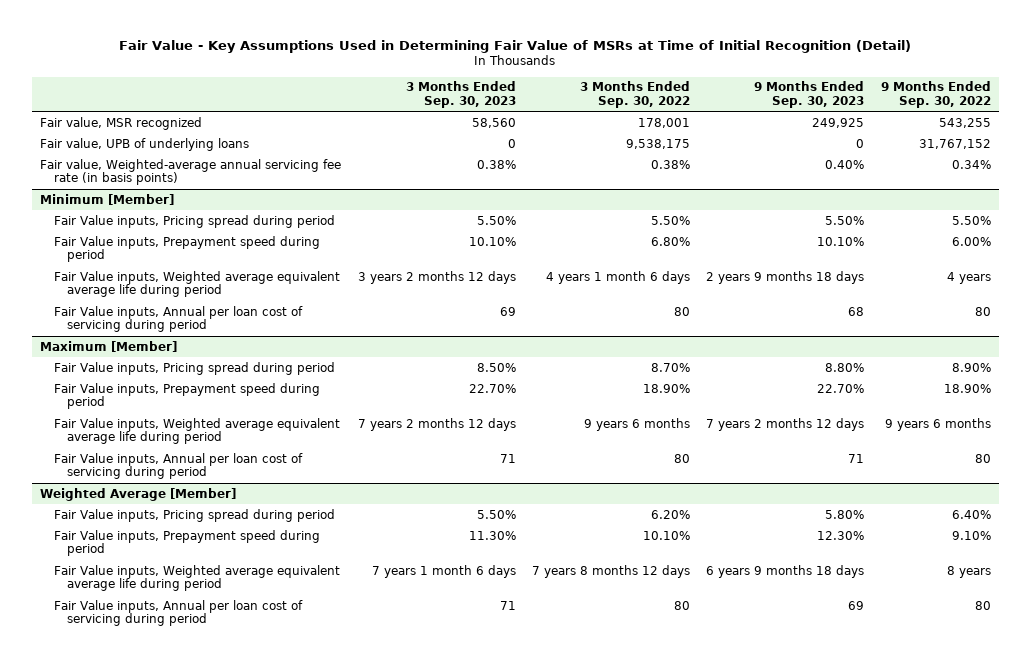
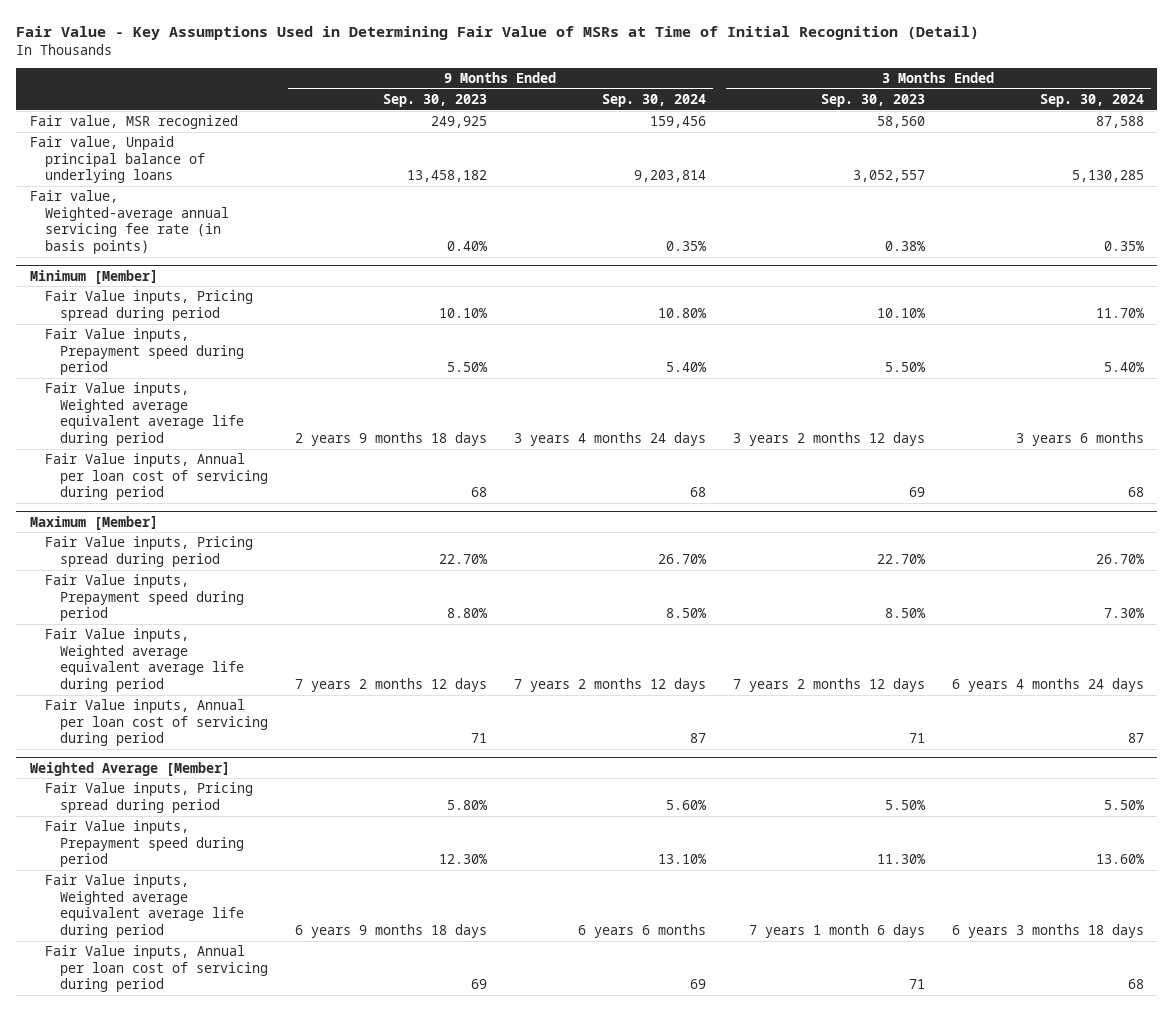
[579,81,690,108] 3 Months Ended Sep. 30, 2022 -> none
[880,81,991,108] 9 Months Ended Sep. 30, 2022 -> none
none -> [601,94,706,108] Sep. 30, 2024
none -> [1039,94,1144,108] Sep. 30, 2024
[40,137,250,151] Fair value, UPB of underlying loans -> [29,136,205,184] Fair value, Unpaid principal balance of underlying loans
[507,138,516,148] 0 -> [852,170,925,183] 3,052,557
[856,138,865,148] 0 -> [406,170,487,183] 13,458,182
[476,215,516,225] 5.50% -> [876,307,926,318] 10.10%
[825,215,865,225] 5.50% -> [438,307,488,318] 10.10%
[468,236,516,246] 10.10% -> [884,362,926,373] 5.50%
[817,236,865,246] 10.10% -> [446,362,488,373] 5.50%
[476,362,516,372] 8.50% -> [876,553,926,564] 22.70%
[825,362,865,372] 8.80% -> [438,553,488,564] 22.70%
[468,383,516,393] 22.70% -> [884,608,926,619] 8.50%
[817,383,865,393] 22.70% -> [446,608,488,619] 8.80%

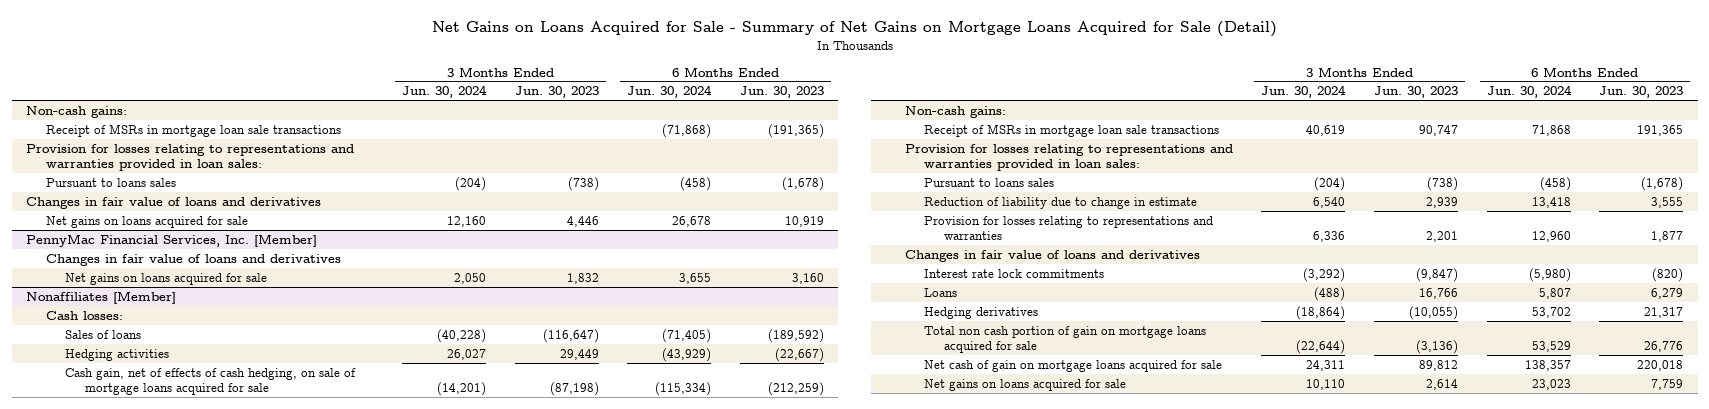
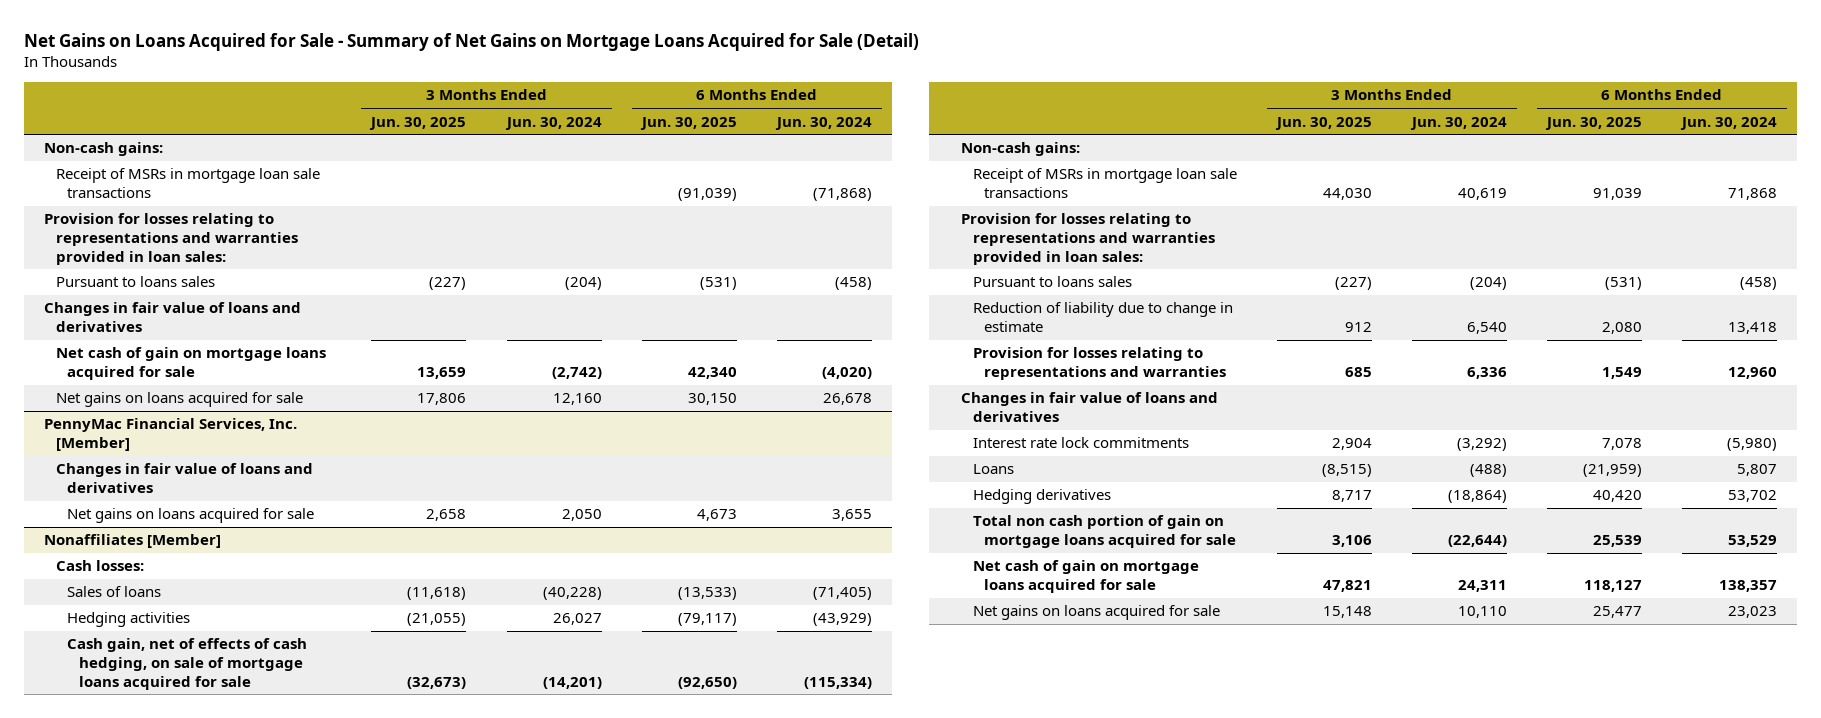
[514,86,599,99] Jun. 30, 2023 -> none
[740,86,825,99] Jun. 30, 2023 -> none
none -> [369,116,467,130] Jun. 30, 2025
none -> [639,116,737,130] Jun. 30, 2025
none -> [55,347,326,381] Net cash of gain on mortgage loans acquired for sale

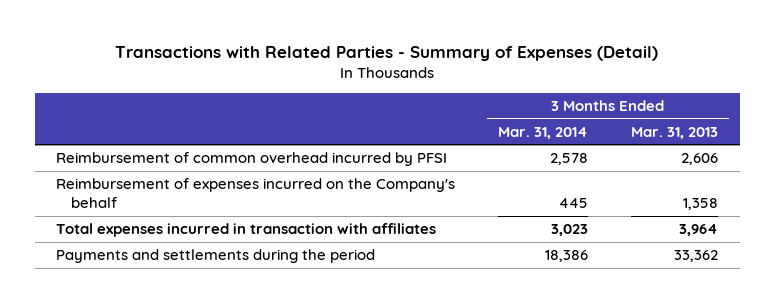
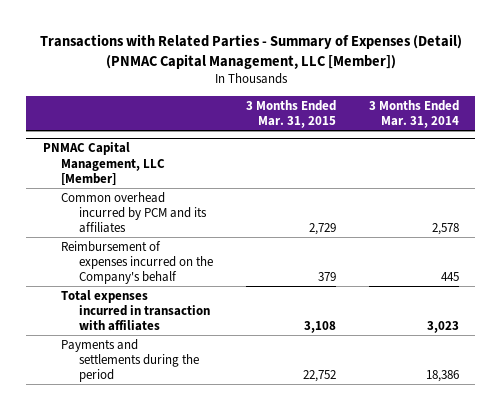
[115,45,659,61] Transactions with Related Parties - Summary of Expenses (Detail) -> [39,34,462,70] Transactions with Related Parties - Summary of Expenses (Detail) (PNMAC Capital Management, LLC [Member])
[631,126,719,139] Mar. 31, 2013 -> none
none -> [246,99,337,129] 3 Months Ended Mar. 31, 2015
none -> [42,142,166,185] PNMAC Capital Management, LLC [Member]
[56,152,448,167] Reimbursement of common overhead incurred by PFSI -> [61,191,208,234] Common overhead incurred by PCM and its affiliates

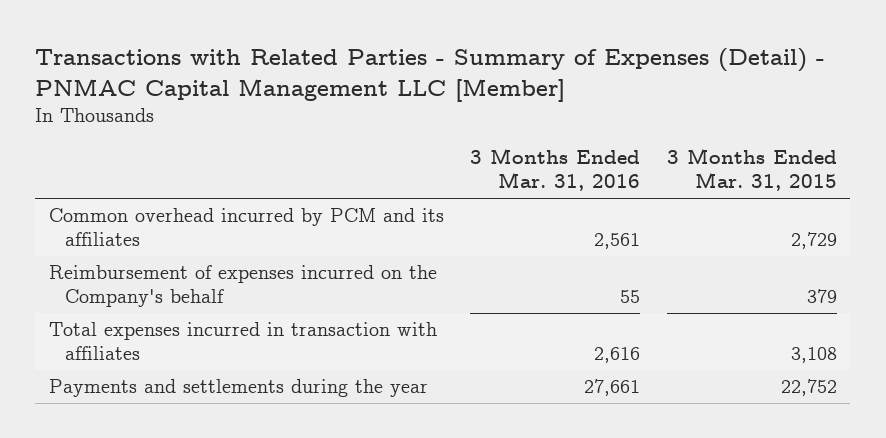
[39,34,462,70] Transactions with Related Parties - Summary of Expenses (Detail) (PNMAC Capital Management, LLC [Member]) -> [35,48,826,102] Transactions with Related Parties - Summary of Expenses (Detail) - PNMAC Capital Management LLC [Member]
[368,99,459,129] 3 Months Ended Mar. 31, 2014 -> none
none -> [470,148,641,192] 3 Months Ended Mar. 31, 2016
[42,142,166,185] PNMAC Capital Management, LLC [Member] -> none
[61,338,200,383] Payments and settlements during the period -> [48,379,428,398] Payments and settlements during the year

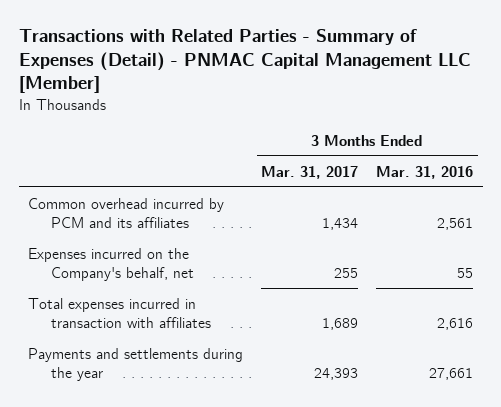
[667,148,838,192] 3 Months Ended Mar. 31, 2015 -> none
none -> [261,165,359,179] Mar. 31, 2017
[48,265,437,308] Reimbursement of expenses incurred on the Company's behalf -> [27,247,195,281] Expenses incurred on the Company's behalf, net

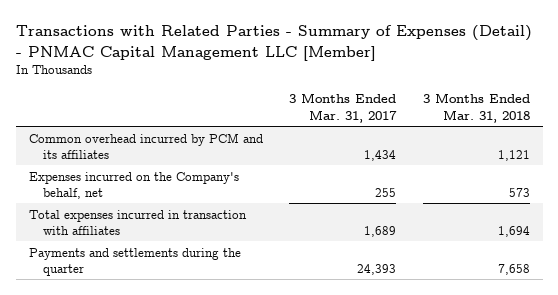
[376,165,474,179] Mar. 31, 2016 -> none
none -> [422,93,530,123] 3 Months Ended Mar. 31, 2018
[27,347,243,381] Payments and settlements during the year -> [28,247,241,276] Payments and settlements during the quarter

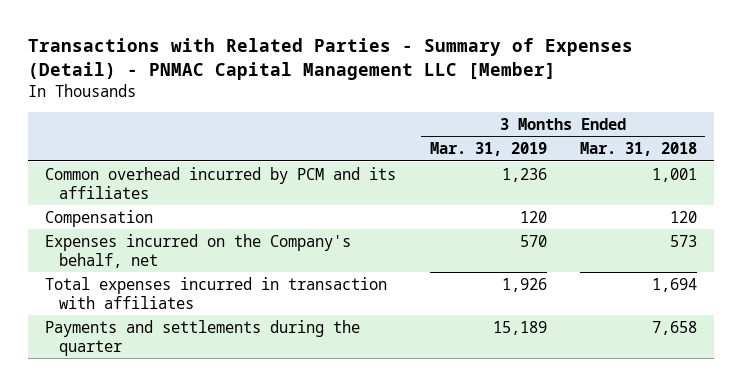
[289,93,398,123] 3 Months Ended Mar. 31, 2017 -> none
none -> [429,142,547,157] Mar. 31, 2019
[497,149,530,161] 1,121 -> [651,167,697,182] 1,001
none -> [45,209,154,227] Compensation

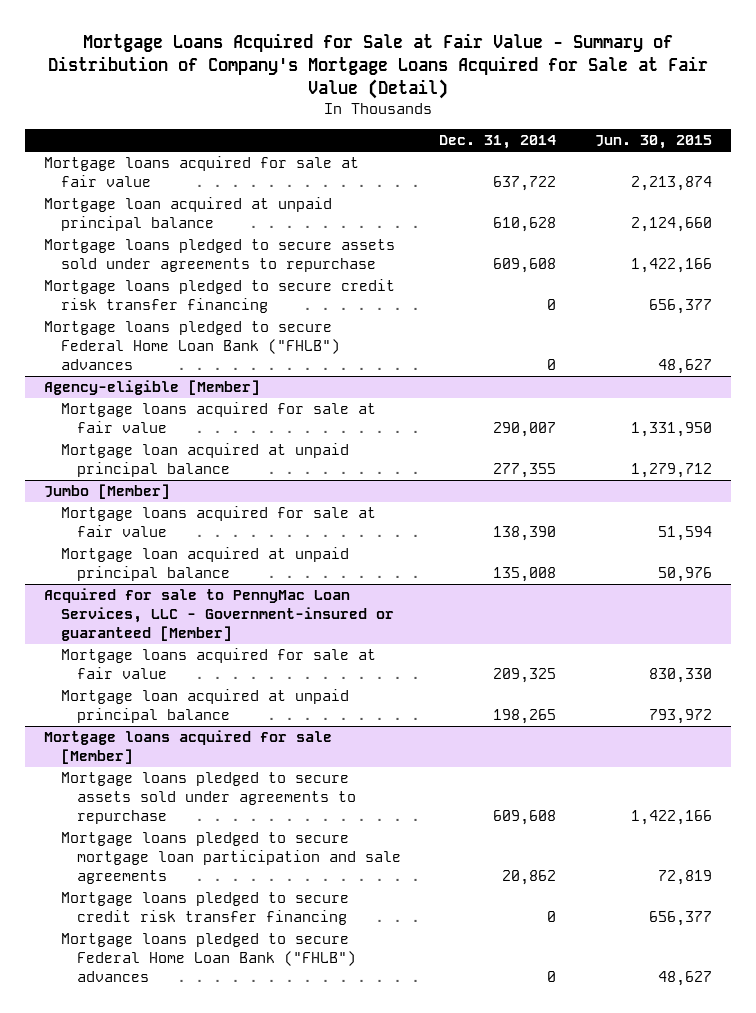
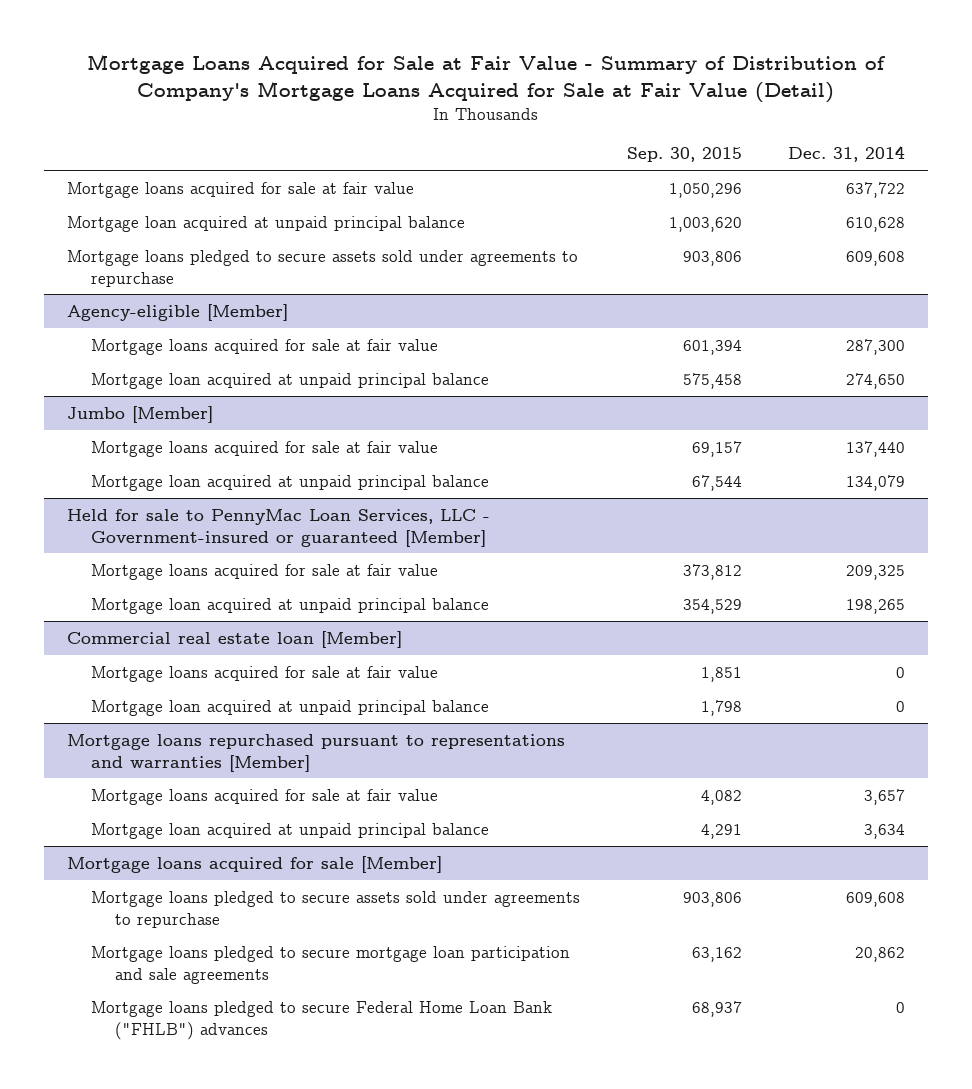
[594,135,712,150] Jun. 30, 2015 -> none
none -> [626,147,742,163] Sep. 30, 2015
[44,279,396,314] Mortgage loans pledged to secure credit risk transfer financing -> none
[44,321,340,370] Mortgage loans pledged to secure Federal Home Loan Bank ("FHLB") advances -> none
[493,422,557,438] 290,007 -> [845,338,905,355] 287,300
[493,463,557,479] 277,355 -> [845,372,905,389] 274,650
[493,526,557,542] 138,390 -> [845,440,905,457] 137,440
[493,567,557,583] 135,008 -> [845,474,905,491] 134,079
[44,588,394,641] Acquired for sale to PennyMac Loan Services, LLC - Government-insured or guaranteed [Member] -> [66,508,490,547] Held for sale to PennyMac Loan Services, LLC - Government-insured or guaranteed [Member]
none -> [66,630,402,648] Commercial real estate loan [Member]
none -> [91,665,439,682] Mortgage loans acquired for sale at fair value
none -> [91,699,490,716] Mortgage loan acquired at unpaid principal balance
none -> [66,733,565,772] Mortgage loans repurchased pursuant to representations and warranties [Member]
none -> [91,788,439,805] Mortgage loans acquired for sale at fair value
none -> [91,822,490,839] Mortgage loan acquired at unpaid principal balance
[60,892,349,926] Mortgage loans pledged to secure credit risk transfer financing -> none

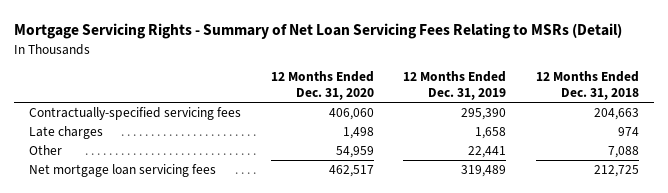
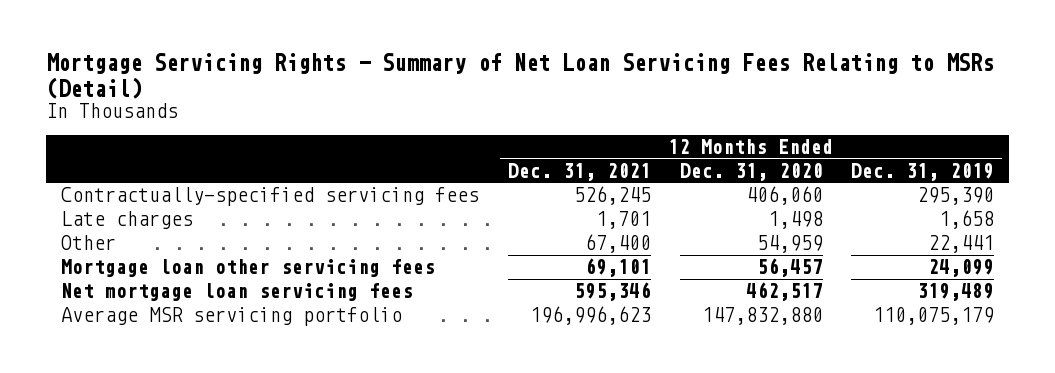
[536,71,640,100] 12 Months Ended Dec. 31, 2018 -> none
none -> [507,162,651,181] Dec. 31, 2021
none -> [60,259,435,278] Mortgage loan other servicing fees
none -> [60,307,402,327] Average MSR servicing portfolio

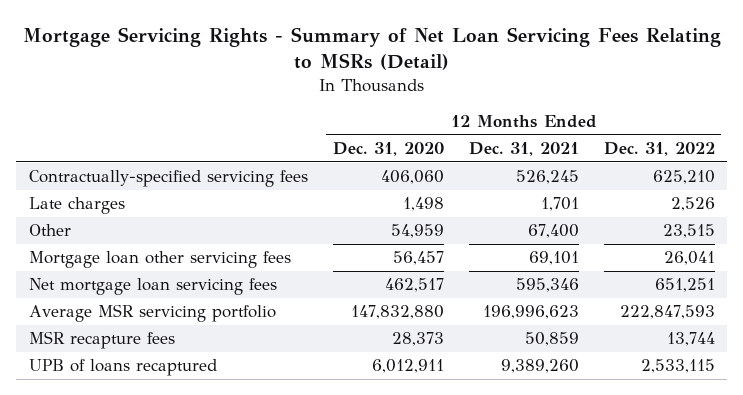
[851,162,995,181] Dec. 31, 2019 -> none
none -> [603,141,715,156] Dec. 31, 2022
none -> [28,331,175,350] MSR recapture fees
none -> [28,359,217,377] UPB of loans recaptured

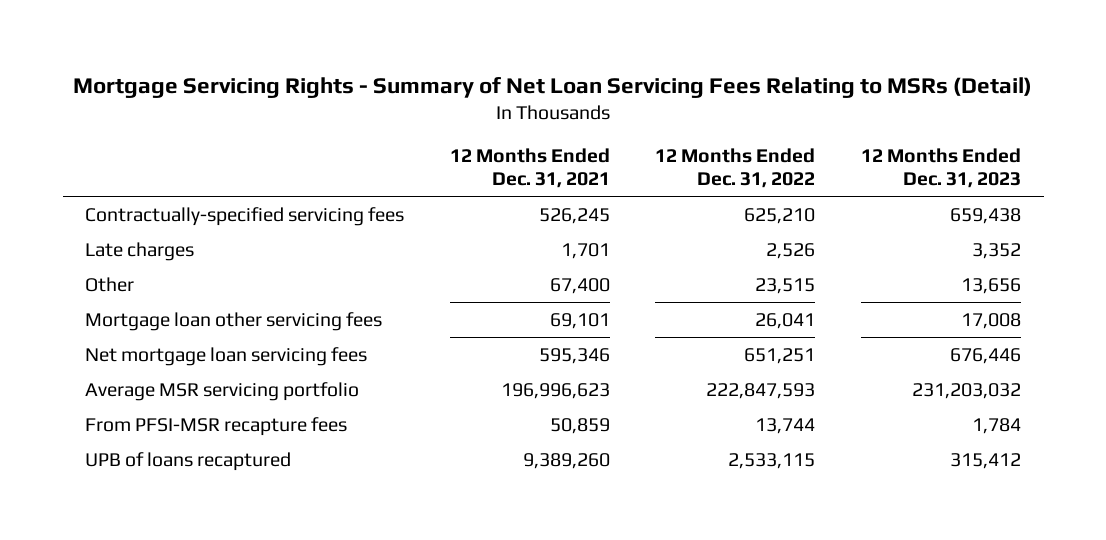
[332,141,444,156] Dec. 31, 2020 -> none
none -> [860,148,1021,189] 12 Months Ended Dec. 31, 2023
[28,331,175,350] MSR recapture fees -> [85,417,348,437] From PFSI-MSR recapture fees

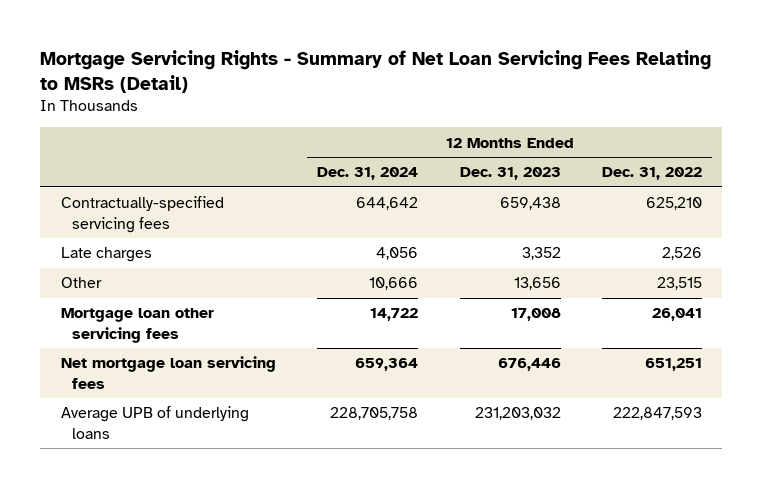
[449,148,610,189] 12 Months Ended Dec. 31, 2021 -> none
none -> [317,167,419,181] Dec. 31, 2024
[85,417,348,437] From PFSI-MSR recapture fees -> none
[85,452,292,472] UPB of loans recaptured -> none
[85,382,360,402] Average MSR servicing portfolio -> [61,406,250,439] Average UPB of underlying loans

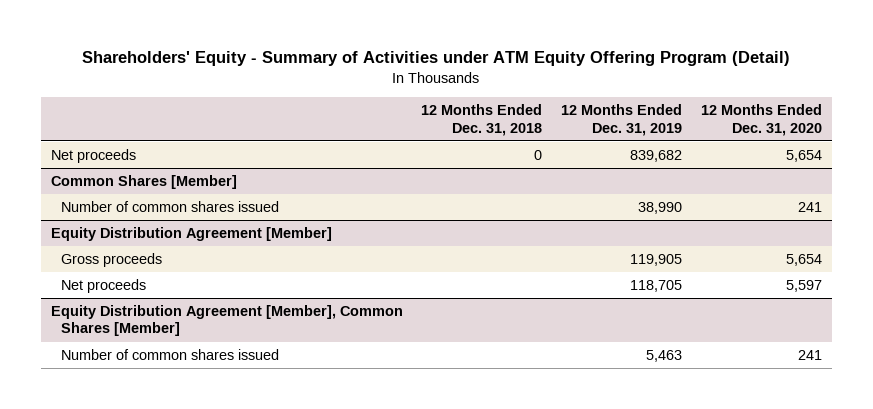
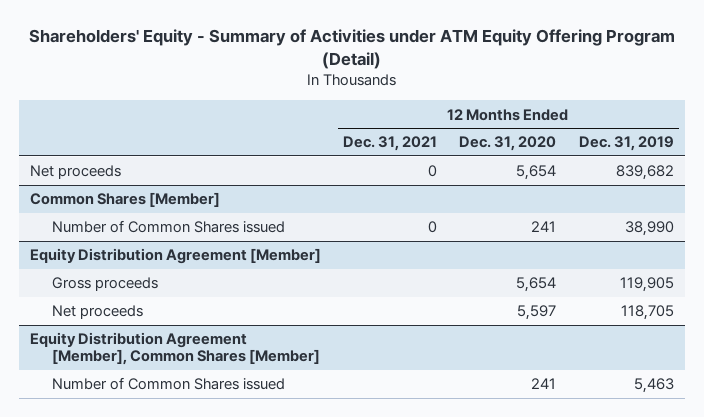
[421,104,543,136] 12 Months Ended Dec. 31, 2018 -> none
none -> [343,136,438,152] Dec. 31, 2021
[60,201,279,213] Number of common shares issued -> [51,220,285,234] Number of Common Shares issued
[60,349,279,361] Number of common shares issued -> [51,377,285,391] Number of Common Shares issued

